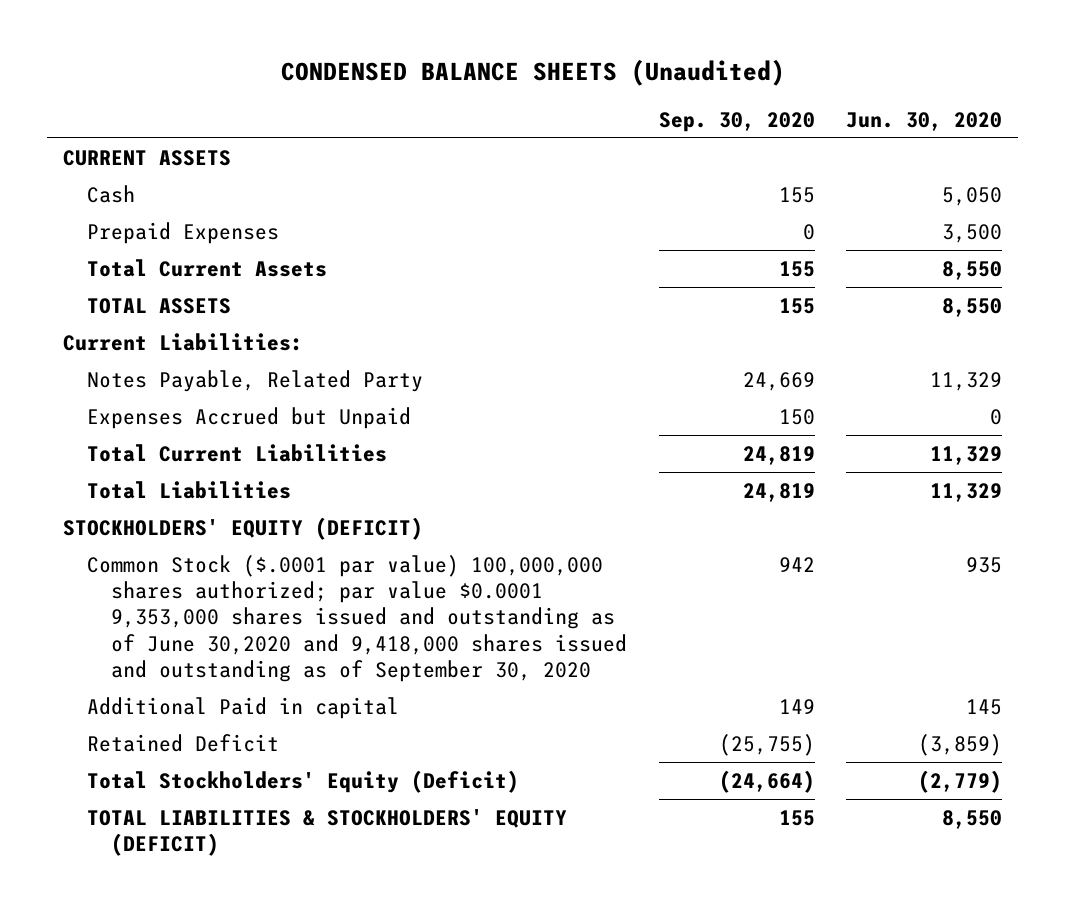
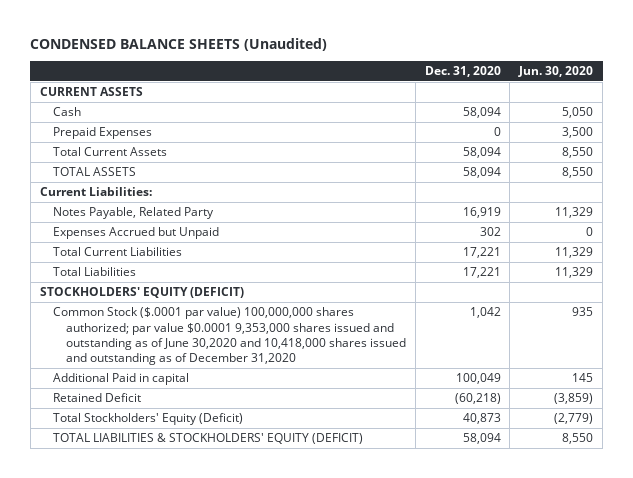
[658,111,815,132] Sep. 30, 2020 -> none
none -> [424,66,501,78] Dec. 31, 2020
[86,554,627,683] Common Stock ($.0001 par value) 100,000,000 shares authorized; par value $0.0001 9,353,000 shares issued and outstanding as of June 30,2020 and 9,418,000 shares issued and outstanding as of September 30, 2020 -> [52,307,406,366] Common Stock ($.0001 par value) 100,000,000 shares authorized; par value $0.0001 9,353,000 shares issued and outstanding as of June 30,2020 and 10,418,000 shares issued and outstanding as of December 31,2020

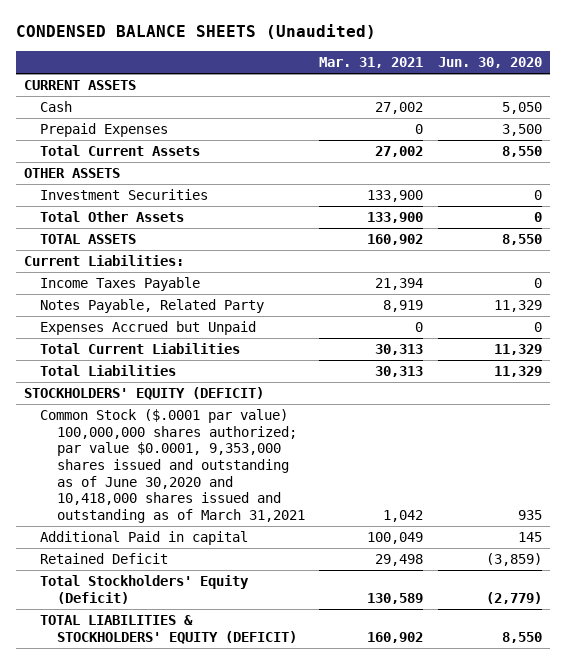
[424,66,501,78] Dec. 31, 2020 -> none
none -> [319,57,424,69] Mar. 31, 2021
none -> [23,168,120,179] OTHER ASSETS
none -> [40,189,209,201] Investment Securities
none -> [40,211,185,223] Total Other Assets
none -> [40,277,201,292] Income Taxes Payable
[52,307,406,366] Common Stock ($.0001 par value) 100,000,000 shares authorized; par value $0.0001 9,353,000 shares issued and outstanding as of June 30,2020 and 10,418,000 shares issued and outstanding as of December 31,2020 -> [40,409,305,524] Common Stock ($.0001 par value) 100,000,000 shares authorized; par value $0.0001, 9,353,000 shares issued and outstanding as of June 30,2020 and 10,418,000 shares issued and outstanding as of March 31,2021

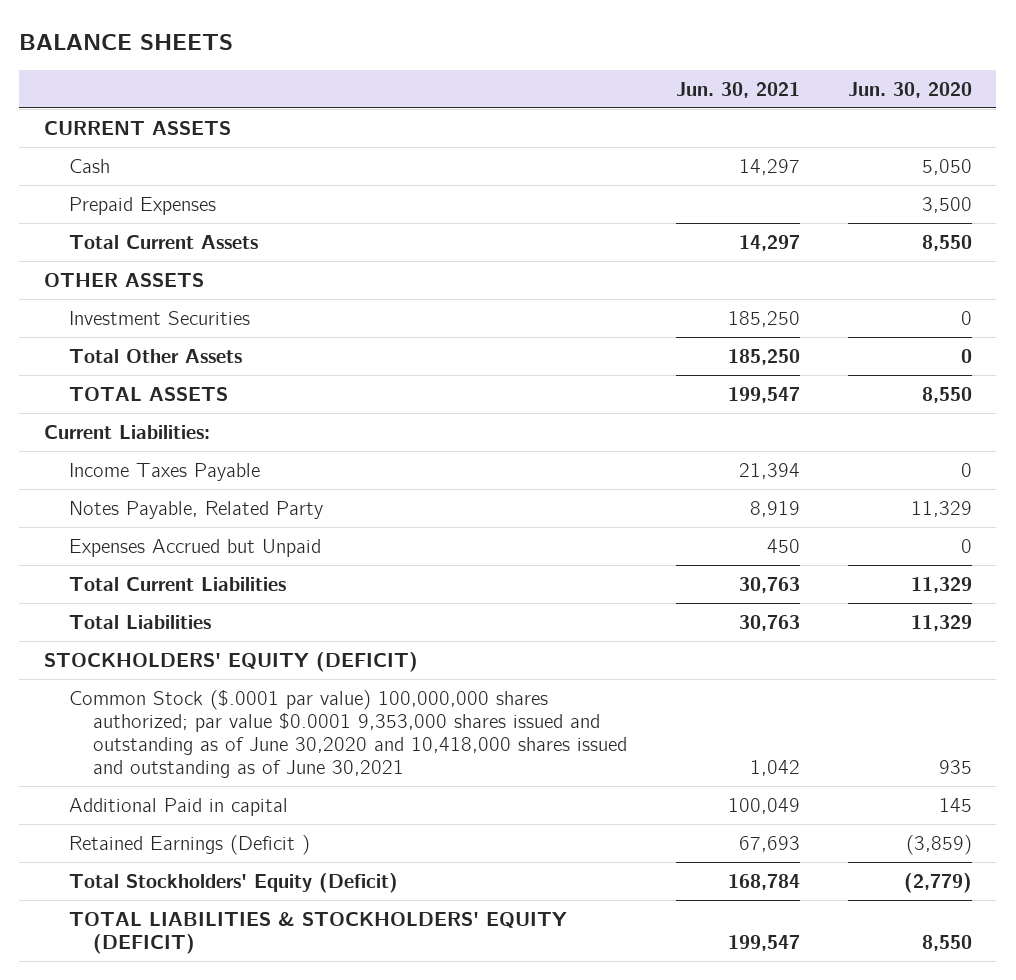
[16,24,377,40] CONDENSED BALANCE SHEETS (Unaudited) -> [19,34,234,51] BALANCE SHEETS
[319,57,424,69] Mar. 31, 2021 -> none
none -> [675,81,800,98] Jun. 30, 2021
[40,409,305,524] Common Stock ($.0001 par value) 100,000,000 shares authorized; par value $0.0001, 9,353,000 shares issued and outstanding as of June 30,2020 and 10,418,000 shares issued and outstanding as of March 31,2021 -> [68,689,628,779] Common Stock ($.0001 par value) 100,000,000 shares authorized; par value $0.0001 9,353,000 shares issued and outstanding as of June 30,2020 and 10,418,000 shares issued and outstanding as of June 30,2021
[40,553,169,565] Retained Deficit -> [68,834,310,855] Retained Earnings (Deficit )

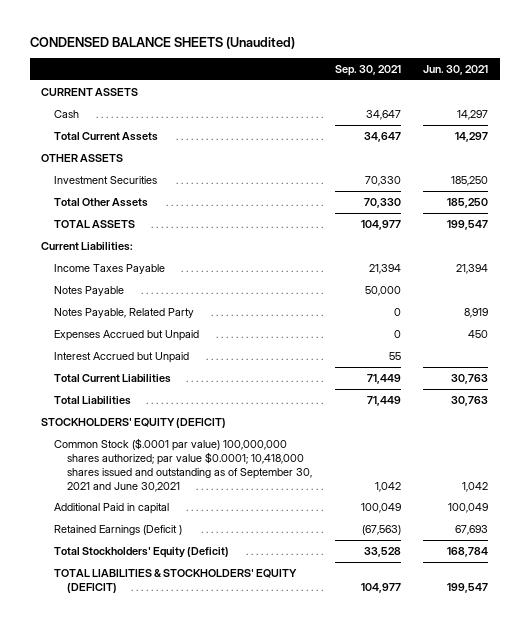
[19,34,234,51] BALANCE SHEETS -> [29,36,295,49] CONDENSED BALANCE SHEETS (Unaudited)
[848,81,973,98] Jun. 30, 2020 -> none
none -> [334,65,401,77] Sep. 30, 2021
[68,196,216,215] Prepaid Expenses -> none
none -> [53,285,124,296] Notes Payable
none -> [53,351,189,363] Interest Accrued but Unpaid
[68,689,628,779] Common Stock ($.0001 par value) 100,000,000 shares authorized; par value $0.0001 9,353,000 shares issued and outstanding as of June 30,2020 and 10,418,000 shares issued and outstanding as of June 30,2021 -> [53,437,312,492] Common Stock ($.0001 par value) 100,000,000 shares authorized; par value $0.0001; 10,418,000 shares issued and outstanding as of September 30, 2021 and June 30,2021

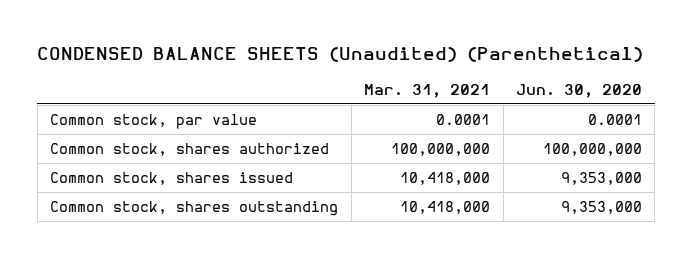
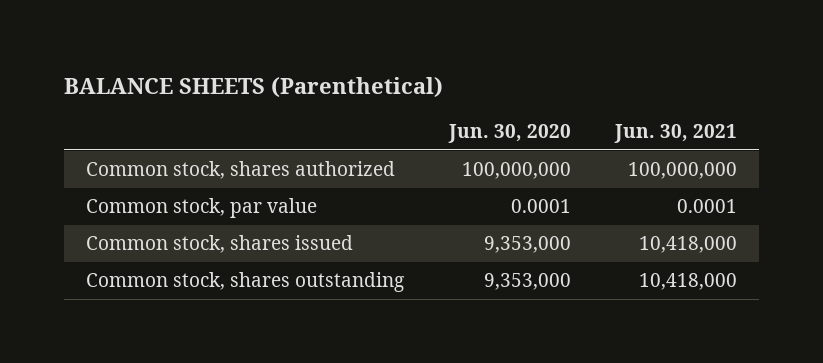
[37,47,644,63] CONDENSED BALANCE SHEETS (Unaudited) (Parenthetical) -> [64,76,444,98] BALANCE SHEETS (Parenthetical)
[364,83,491,98] Mar. 31, 2021 -> none
none -> [614,124,738,144] Jun. 30, 2021
[50,113,258,129] Common stock, par value -> [86,198,318,219] Common stock, par value

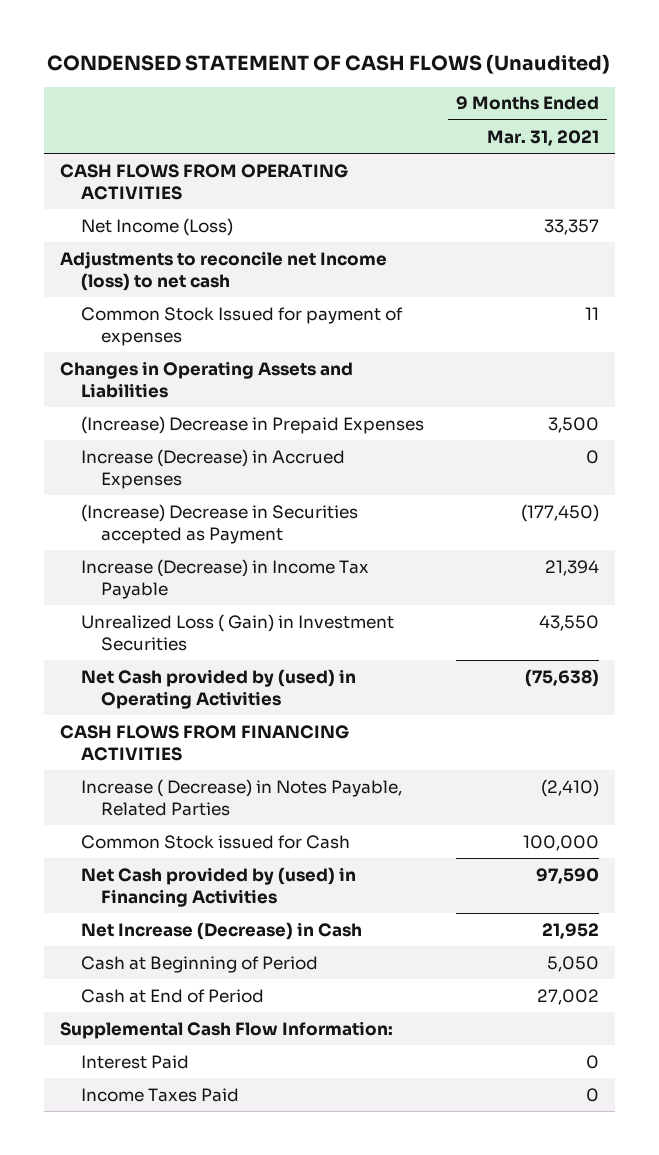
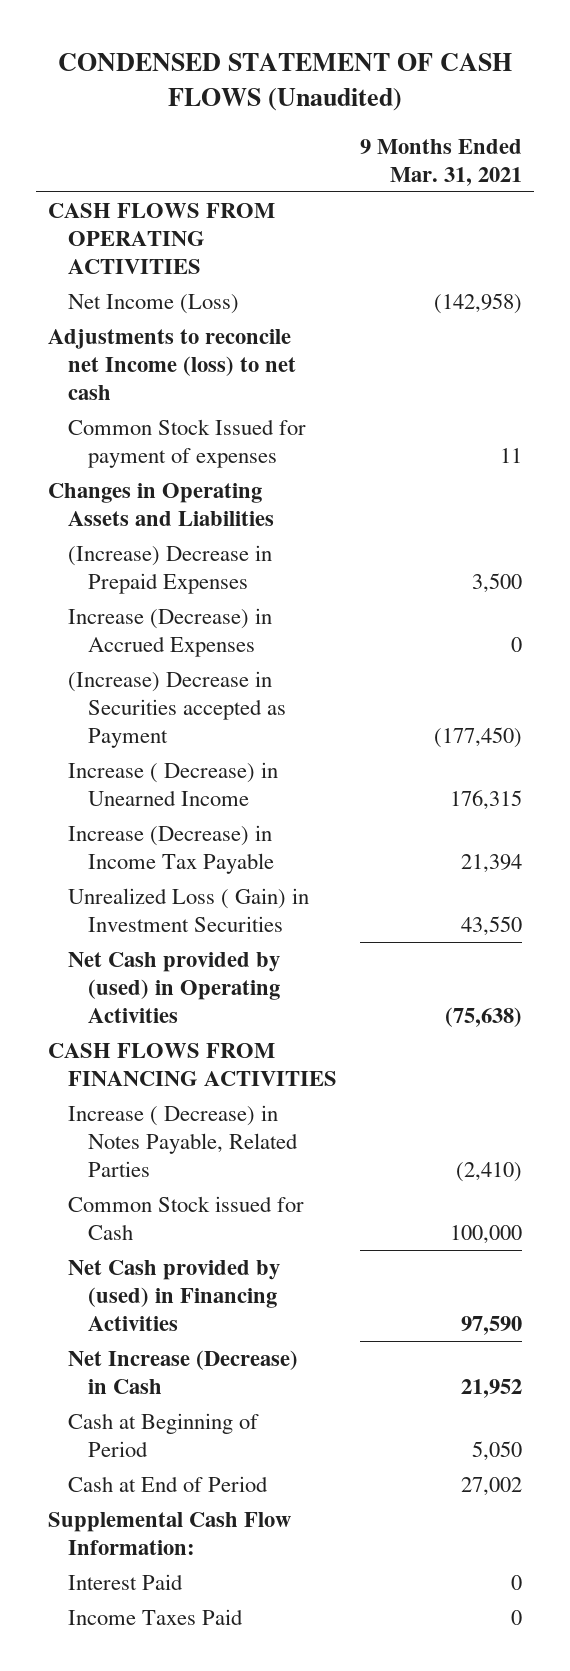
[544,218,600,235] 33,357 -> [433,292,522,314] (142,958)
none -> [67,761,278,806] Increase ( Decrease) in Unearned Income

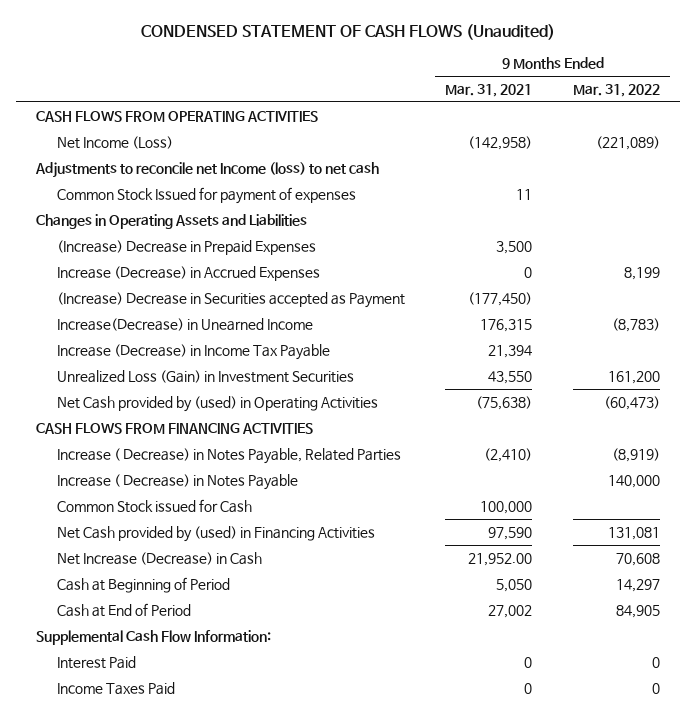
none -> [573,83,661,97] Mar. 31, 2022
[67,761,278,806] Increase ( Decrease) in Unearned Income -> [56,317,313,331] Increase(Decrease) in Unearned Income
[67,887,309,932] Unrealized Loss ( Gain) in Investment Securities -> [56,369,354,383] Unrealized Loss (Gain) in Investment Securities
none -> [56,473,298,490] Increase ( Decrease) in Notes Payable
[460,1378,522,1398] 21,952 -> [468,552,533,566] 21,952.00

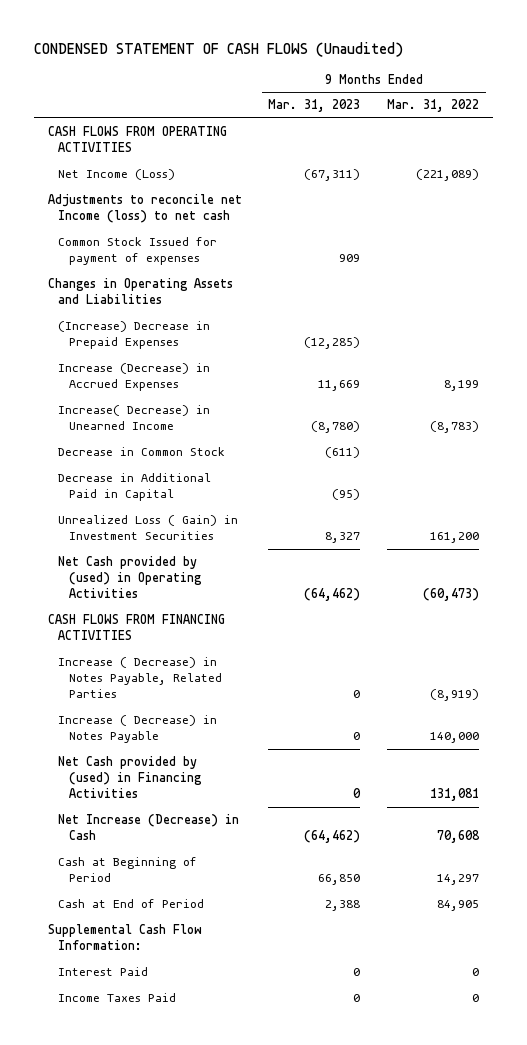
[445,83,533,97] Mar. 31, 2021 -> none
none -> [268,99,361,113] Mar. 31, 2023
[56,291,405,308] (Increase) Decrease in Securities accepted as Payment -> none
[56,343,330,360] Increase (Decrease) in Income Tax Payable -> none
[56,317,313,331] Increase(Decrease) in Unearned Income -> [58,405,211,431] Increase( Decrease) in Unearned Income
none -> [58,447,226,457] Decrease in Common Stock
none -> [58,473,212,502] Decrease in Additional Paid in Capital
[56,369,354,383] Unrealized Loss (Gain) in Investment Securities -> [58,515,239,541] Unrealized Loss ( Gain) in Investment Securities
[56,498,252,513] Common Stock issued for Cash -> none

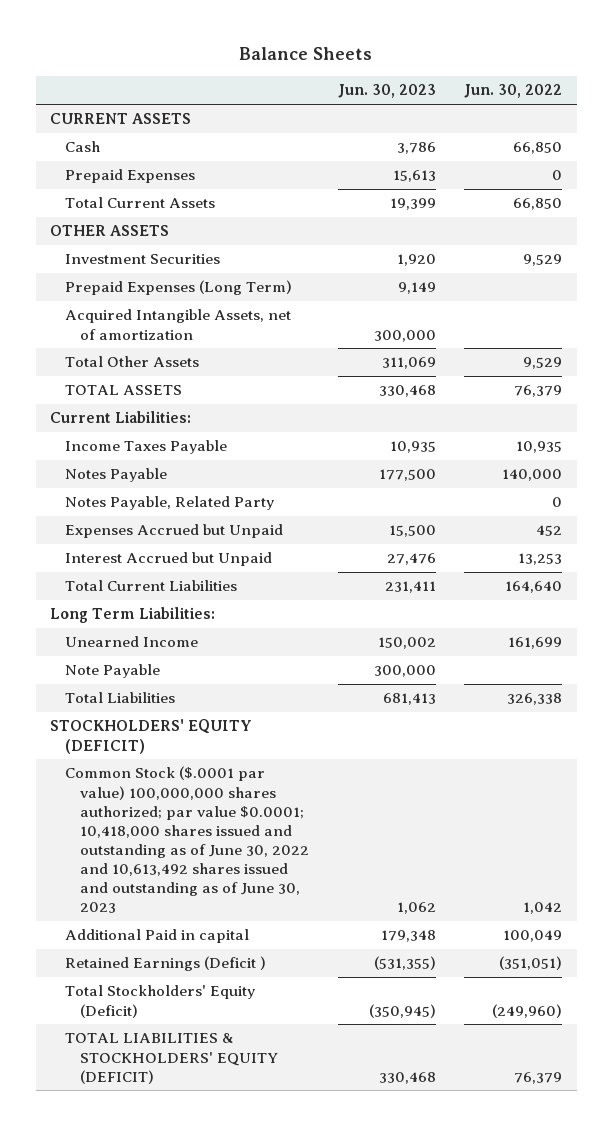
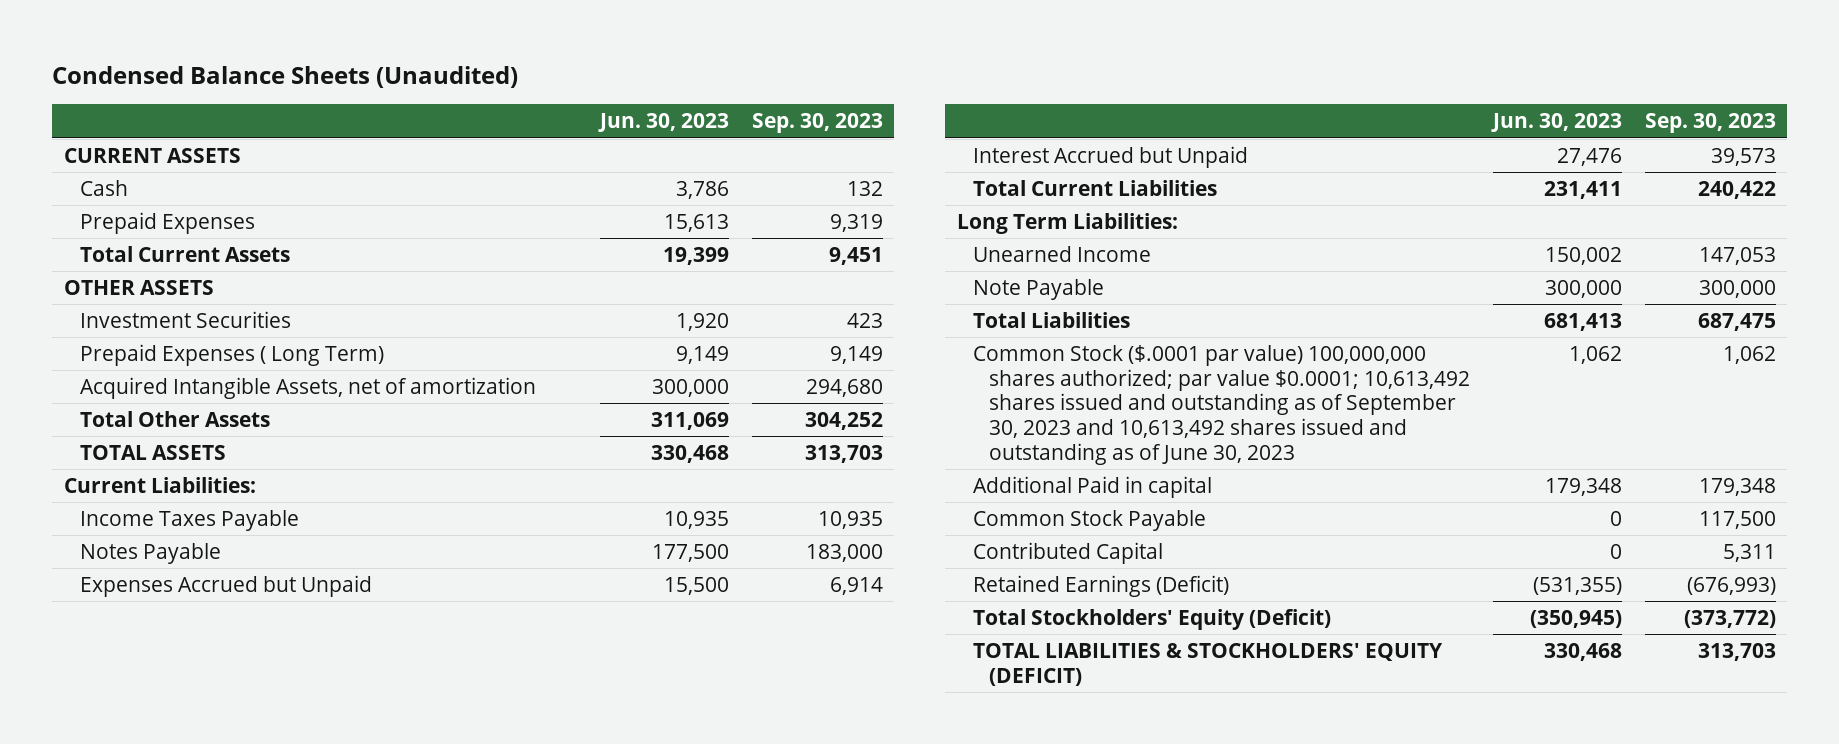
[239,47,373,61] Balance Sheets -> [52,65,519,88] Condensed Balance Sheets (Unaudited)
[464,84,563,99] Jun. 30, 2022 -> none
none -> [751,113,883,134] Sep. 30, 2023
[65,280,293,296] Prepaid Expenses (Long Term) -> [79,343,384,366] Prepaid Expenses ( Long Term)
[65,496,275,511] Notes Payable, Related Party -> none
[50,719,253,754] STOCKHOLDERS' EQUITY (DEFICIT) -> none
[65,766,310,914] Common Stock ($.0001 par value) 100,000,000 shares authorized; par value $0.0001; 10,418,000 shares issued and outstanding as of June 30, 2022 and 10,613,492 shares issued and outstanding as of June 30, 2023 -> [972,344,1470,466] Common Stock ($.0001 par value) 100,000,000 shares authorized; par value $0.0001; 10,613,492 shares issued and outstanding as of September 30, 2023 and 10,613,492 shares issued and outstanding as of June 30, 2023
none -> [972,509,1206,531] Common Stock Payable
none -> [972,541,1163,564] Contributed Capital
[65,956,267,972] Retained Earnings (Deficit ) -> [972,574,1229,597] Retained Earnings (Deficit)

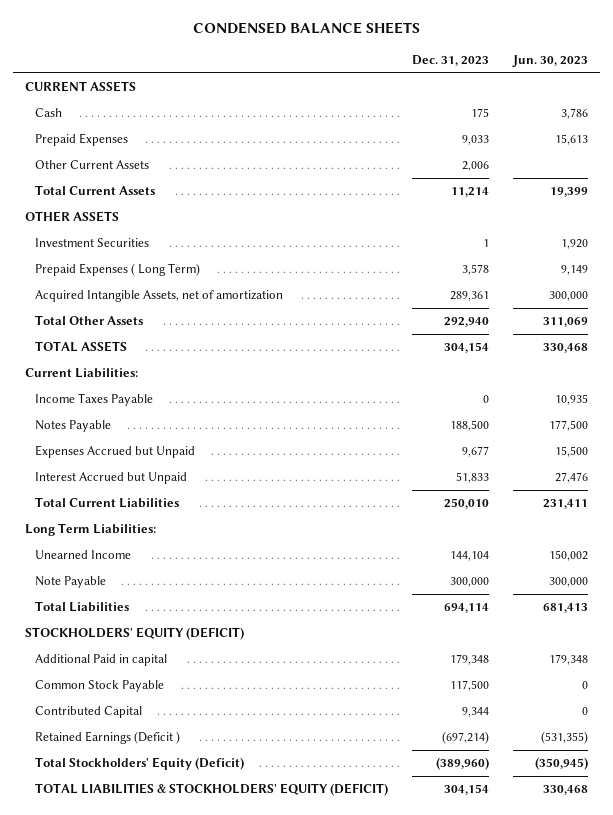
[52,65,519,88] Condensed Balance Sheets (Unaudited) -> [192,22,420,35] CONDENSED BALANCE SHEETS
[751,113,883,134] Sep. 30, 2023 -> none
none -> [412,54,490,66] Dec. 31, 2023
none -> [35,160,150,170] Other Current Assets
[972,344,1470,466] Common Stock ($.0001 par value) 100,000,000 shares authorized; par value $0.0001; 10,613,492 shares issued and outstanding as of September 30, 2023 and 10,613,492 shares issued and outstanding as of June 30, 2023 -> none
none -> [25,627,245,641] STOCKHOLDERS' EQUITY (DEFICIT)
[972,574,1229,597] Retained Earnings (Deficit) -> [35,731,181,745] Retained Earnings (Deficit )

